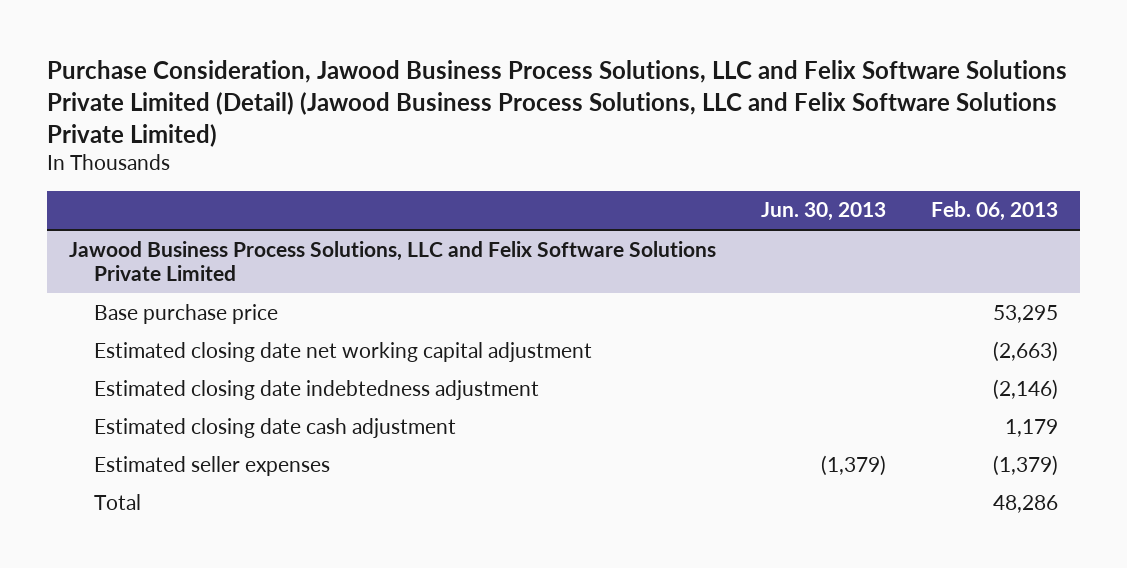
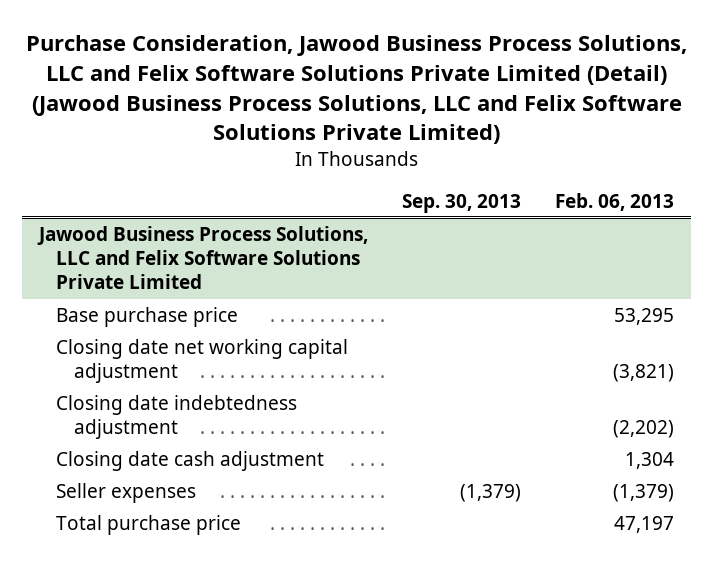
[761,202,887,222] Jun. 30, 2013 -> none
none -> [402,193,522,213] Sep. 30, 2013
[93,341,592,362] Estimated closing date net working capital adjustment -> [56,338,349,384] Closing date net working capital adjustment
[992,340,1058,362] (2,663) -> [613,364,675,383] (3,821)
[93,379,539,400] Estimated closing date indebtedness adjustment -> [56,394,298,440] Closing date indebtedness adjustment
[992,378,1058,400] (2,146) -> [613,420,675,439] (2,202)
[93,417,456,438] Estimated closing date cash adjustment -> [56,450,325,471] Closing date cash adjustment
[1004,418,1058,437] 1,179 -> [625,451,675,469] 1,304
[93,455,330,476] Estimated seller expenses -> [56,482,197,503] Seller expenses
[93,493,141,510] Total -> [56,514,242,535] Total purchase price
[992,494,1058,513] 48,286 -> [614,515,675,533] 47,197

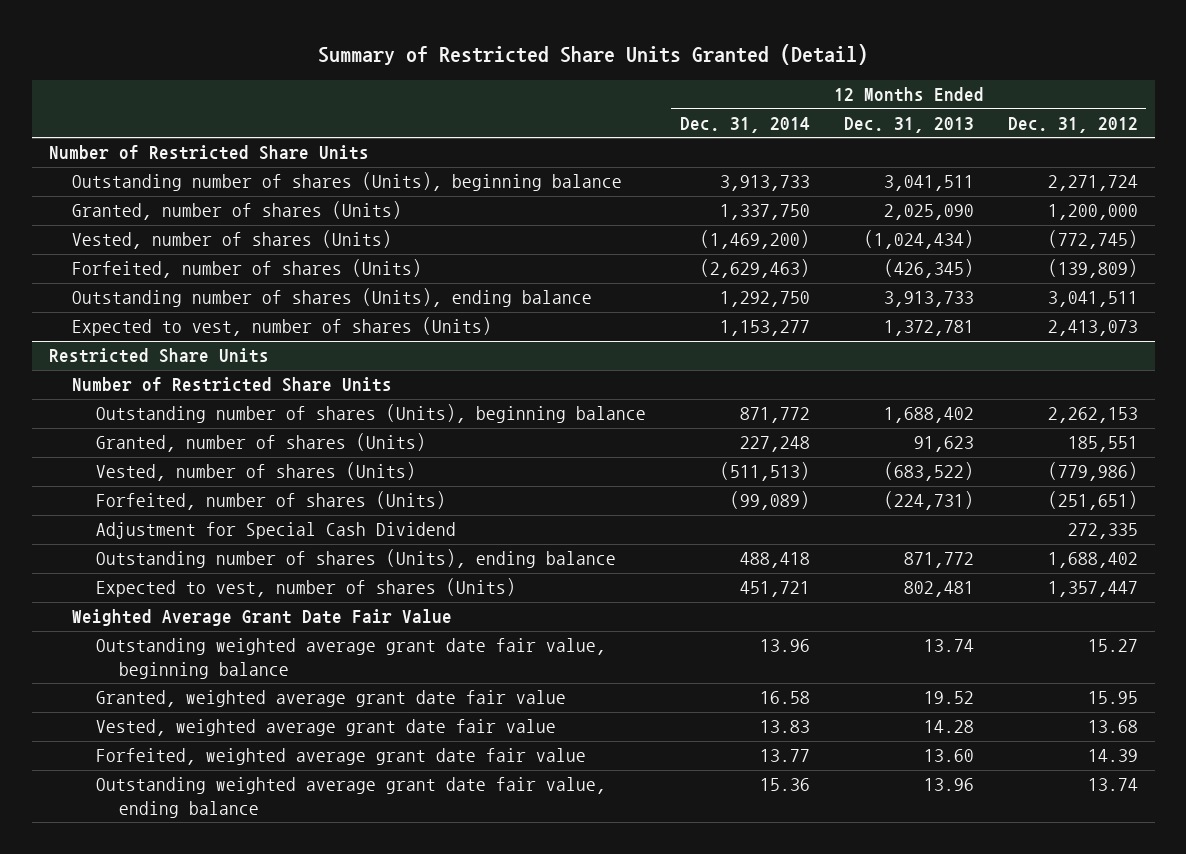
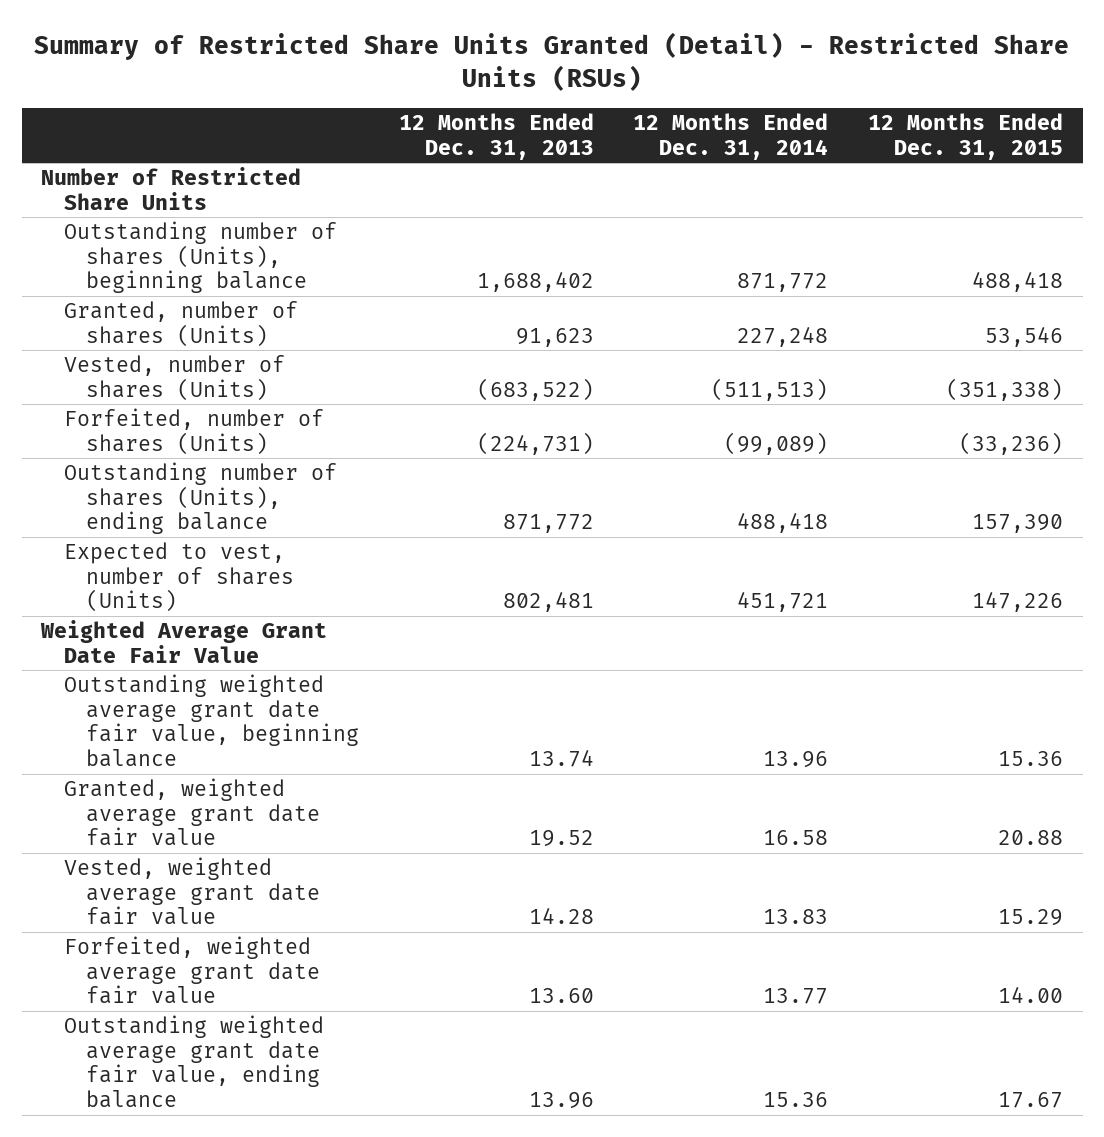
[318,43,869,65] Summary of Restricted Share Units Granted (Detail) -> [34,32,1070,91] Summary of Restricted Share Units Granted (Detail) - Restricted Share Units (RSUs)
[1007,116,1138,133] Dec. 31, 2012 -> none
none -> [867,112,1063,160] 12 Months Ended Dec. 31, 2015
[72,172,623,192] Outstanding number of shares (Units), beginning balance -> none
[72,201,403,221] Granted, number of shares (Units) -> none
[72,230,393,250] Vested, number of shares (Units) -> none
[72,259,423,279] Forfeited, number of shares (Units) -> none
[72,288,593,308] Outstanding number of shares (Units), ending balance -> none
[72,317,493,337] Expected to vest, number of shares (Units) -> none
[48,348,269,364] Restricted Share Units -> none
[72,377,393,393] Number of Restricted Share Units -> none
[95,522,456,540] Adjustment for Special Cash Dividend -> none

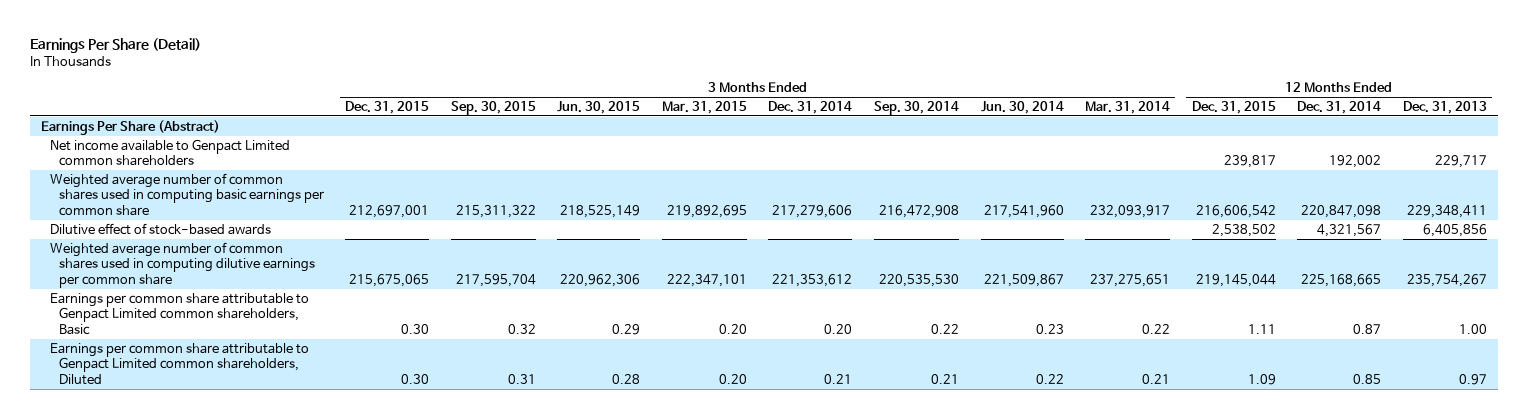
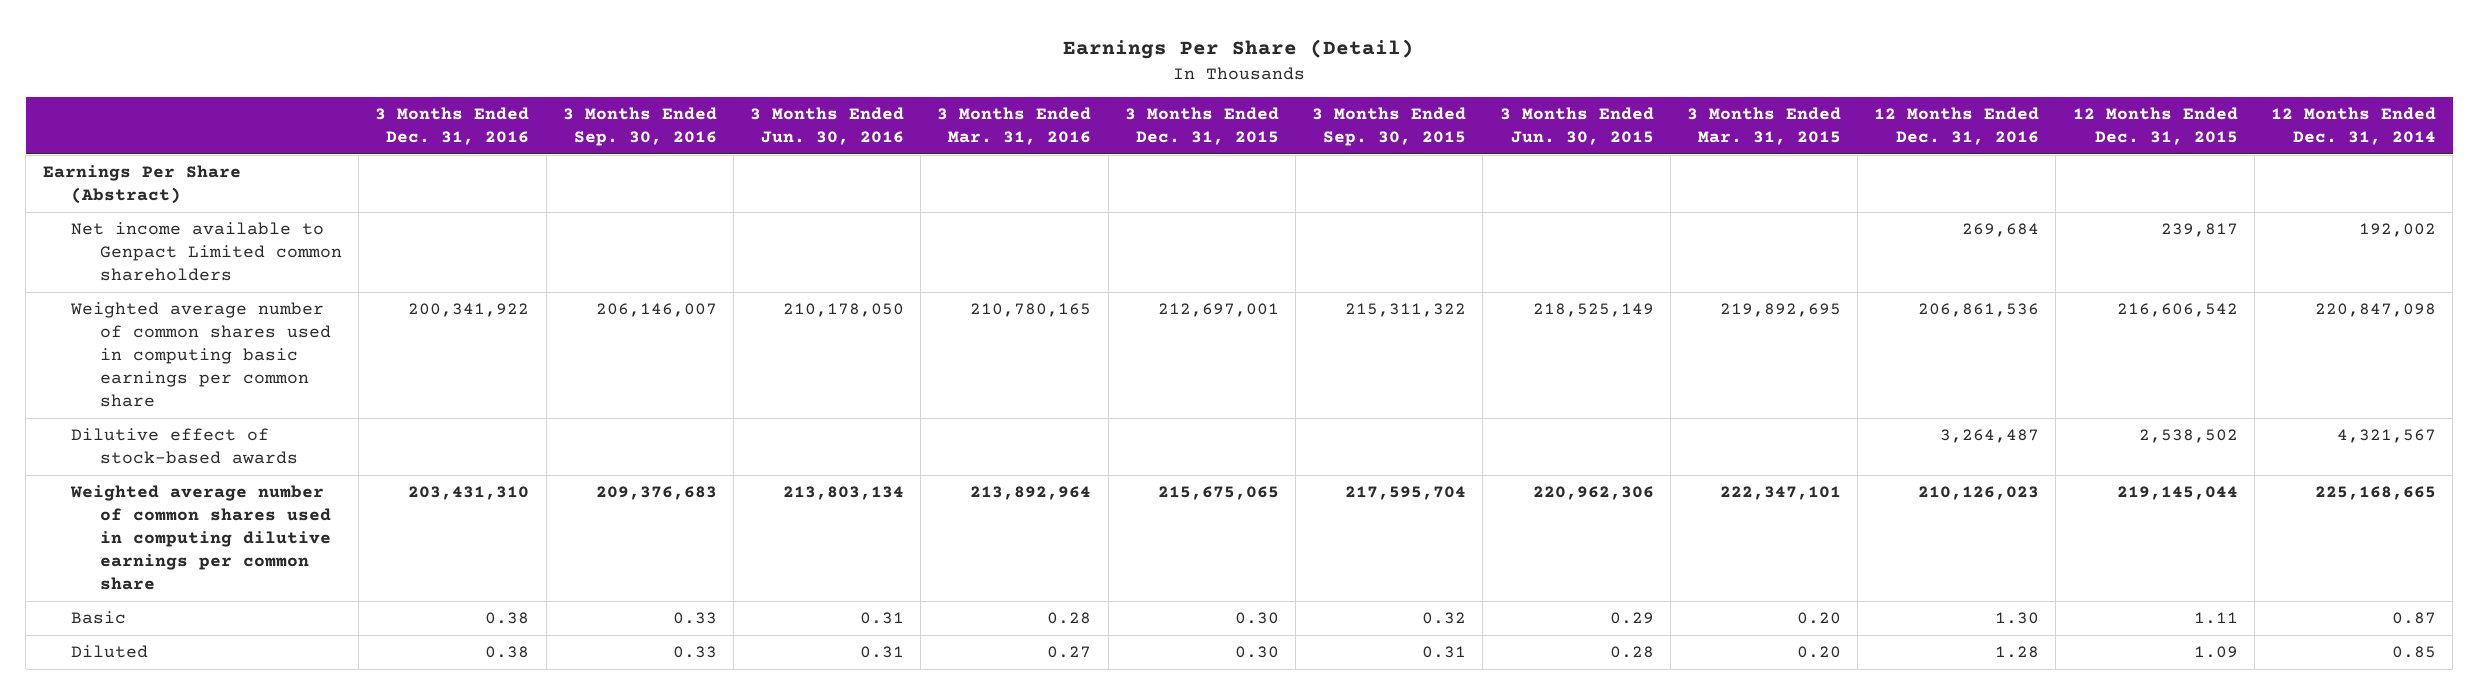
[768,100,853,114] Dec. 31, 2014 -> none
[873,100,959,115] Sep. 30, 2014 -> none
[980,100,1064,114] Jun. 30, 2014 -> none
[1085,100,1171,114] Mar. 31, 2014 -> none
[1402,100,1487,114] Dec. 31, 2013 -> none
none -> [375,107,530,145] 3 Months Ended Dec. 31, 2016
none -> [562,107,717,146] 3 Months Ended Sep. 30, 2016
none -> [750,107,905,145] 3 Months Ended Jun. 30, 2016
none -> [937,107,1092,145] 3 Months Ended Mar. 31, 2016
none -> [1874,107,2040,145] 12 Months Ended Dec. 31, 2016
[49,292,309,335] Earnings per common share attributable to Genpact Limited common shareholders, Basic -> [71,611,127,625] Basic
[49,342,309,385] Earnings per common share attributable to Genpact Limited common shareholders, Diluted -> [71,645,149,659] Diluted

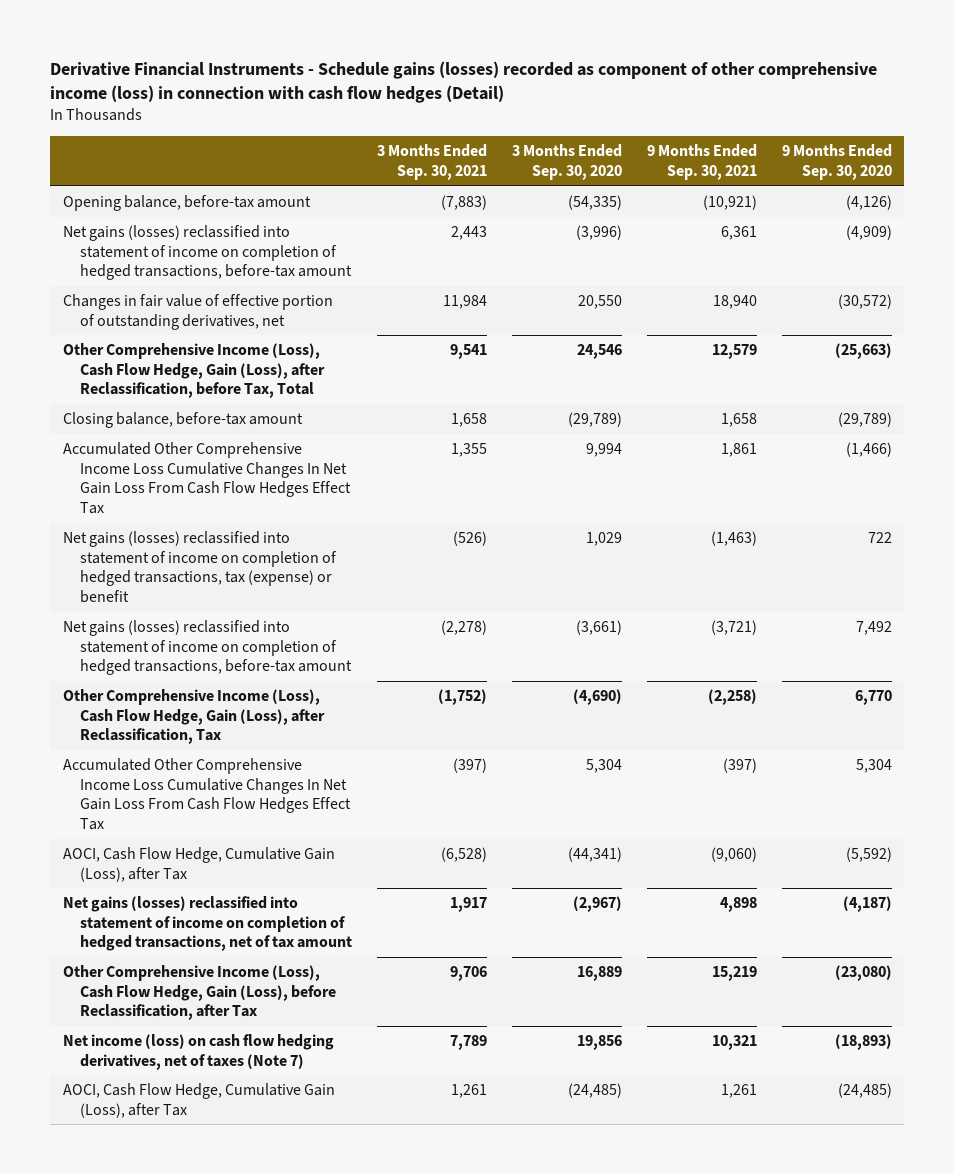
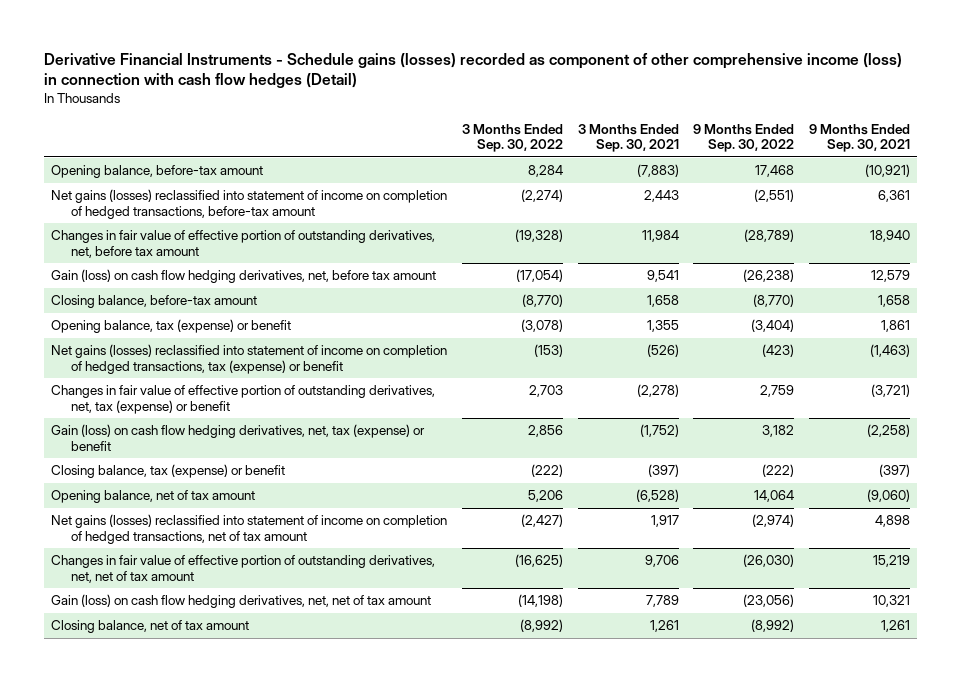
[511,144,622,180] 3 Months Ended Sep. 30, 2020 -> none
[781,144,892,180] 9 Months Ended Sep. 30, 2020 -> none
none -> [462,123,564,153] 3 Months Ended Sep. 30, 2022
none -> [693,123,795,153] 9 Months Ended Sep. 30, 2022
[62,294,333,330] Changes in fair value of effective portion of outstanding derivatives, net -> [51,230,436,258] Changes in fair value of effective portion of outstanding derivatives, net, before tax amount
[62,343,325,399] Other Comprehensive Income (Loss), Cash Flow Hedge, Gain (Loss), after Reclassification, before Tax, Total -> [51,269,437,284] Gain (loss) on cash flow hedging derivatives, net, before tax amount
[62,442,351,514] Accumulated Other Comprehensive Income Loss Cumulative Changes In Net Gain Loss From Cash Flow Hedges Effect Tax -> [51,319,292,334] Opening balance, tax (expense) or benefit
[62,620,352,676] Net gains (losses) reclassified into statement of income on completion of hedged transactions, before-tax amount -> [51,385,436,414] Changes in fair value of effective portion of outstanding derivatives, net, tax (expense) or benefit
[62,689,325,745] Other Comprehensive Income (Loss), Cash Flow Hedge, Gain (Loss), after Reclassification, Tax -> [51,424,426,451] Gain (loss) on cash flow hedging derivatives, net, tax (expense) or benefit
[62,758,351,830] Accumulated Other Comprehensive Income Loss Cumulative Changes In Net Gain Loss From Cash Flow Hedges Effect Tax -> [51,464,286,479] Closing balance, tax (expense) or benefit
[62,847,335,882] AOCI, Cash Flow Hedge, Cumulative Gain (Loss), after Tax -> [51,490,256,504] Opening balance, net of tax amount
[62,965,336,1021] Other Comprehensive Income (Loss), Cash Flow Hedge, Gain (Loss), before Reclassification, after Tax -> [51,555,436,583] Changes in fair value of effective portion of outstanding derivatives, net, net of tax amount
[62,1034,334,1070] Net income (loss) on cash flow hedging derivatives, net of taxes (Note 7) -> [51,594,432,609] Gain (loss) on cash flow hedging derivatives, net, net of tax amount
[62,1083,335,1118] AOCI, Cash Flow Hedge, Cumulative Gain (Loss), after Tax -> [51,620,250,634] Closing balance, net of tax amount

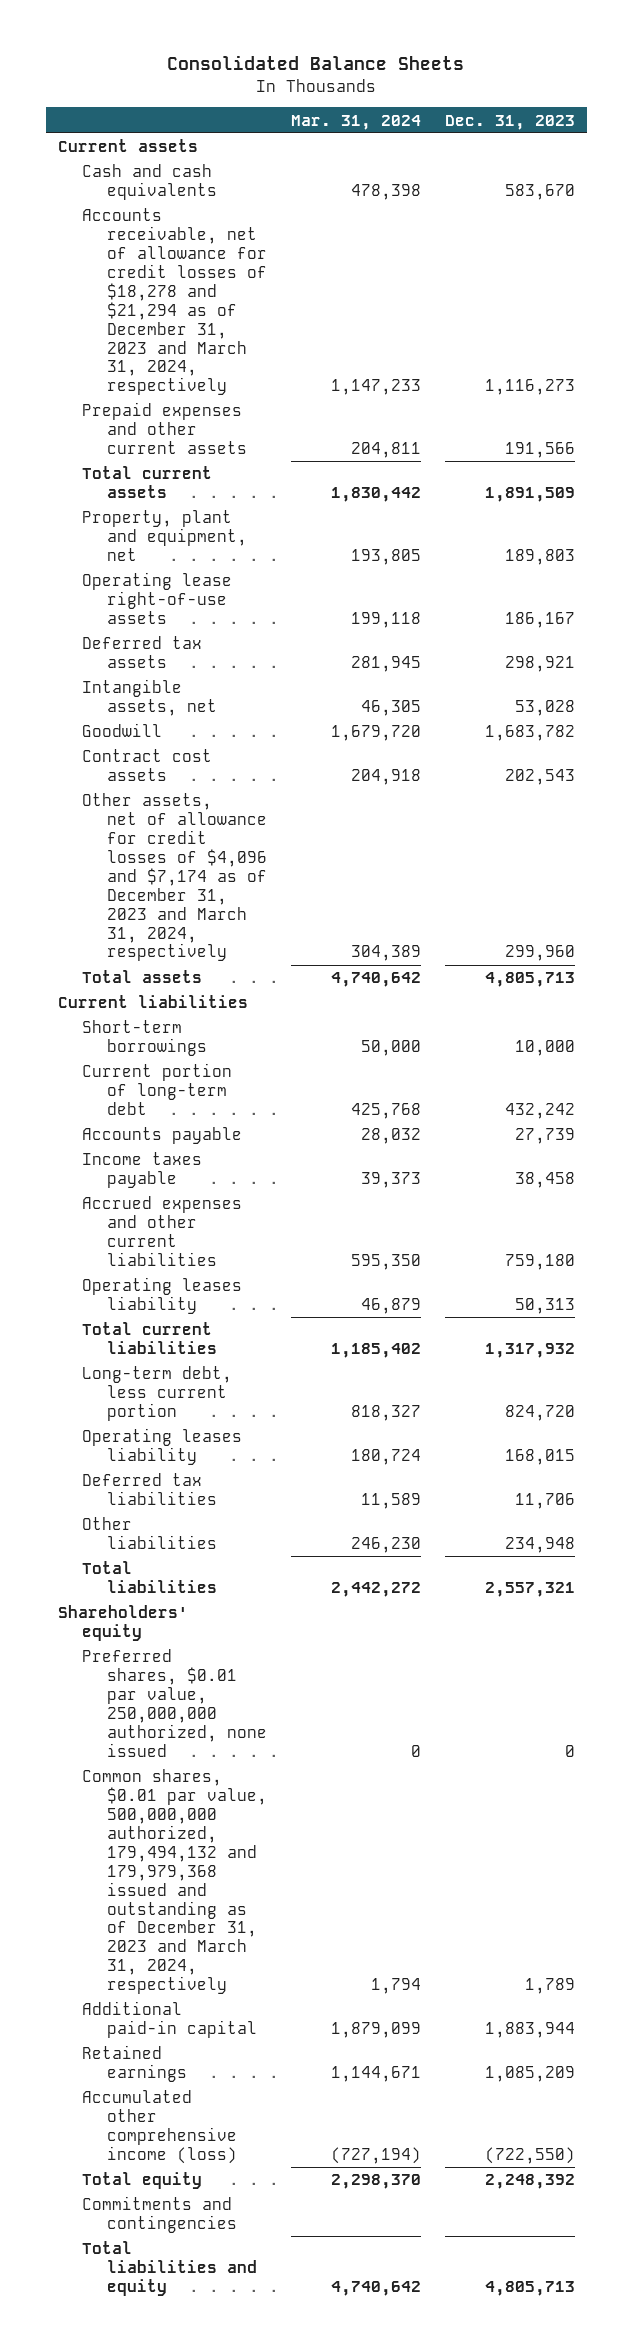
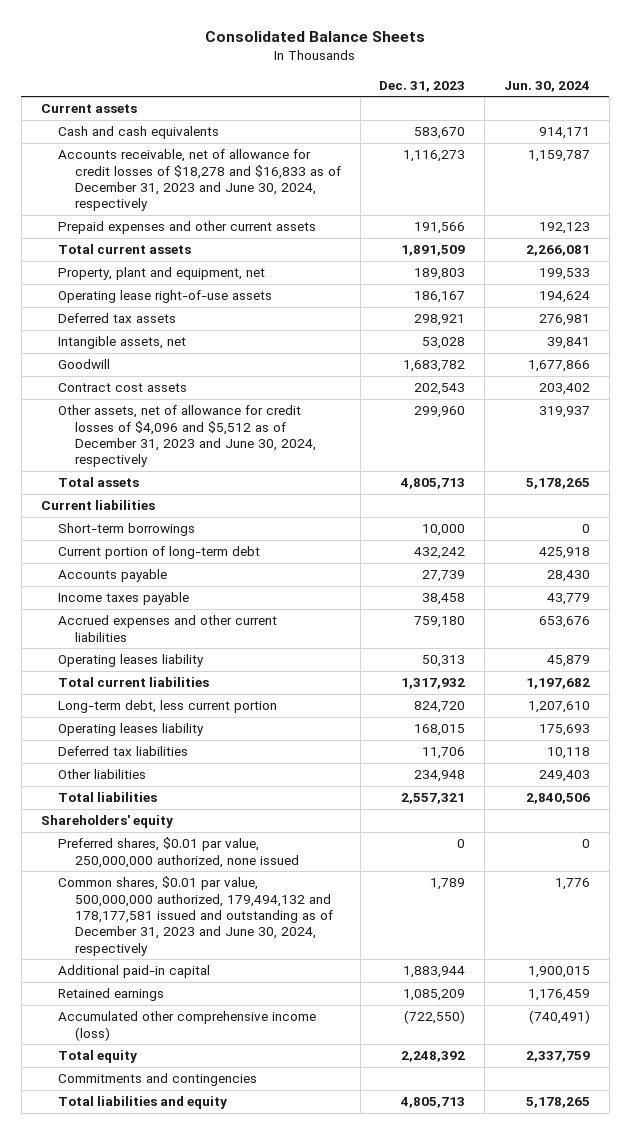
[290,114,421,130] Mar. 31, 2024 -> none
none -> [504,80,591,92] Jun. 30, 2024
[82,208,267,396] Accounts receivable, net of allowance for credit losses of $18,278 and $21,294 as of December 31, 2023 and March 31, 2024, respectively -> [57,149,341,212] Accounts receivable, net of allowance for credit losses of $18,278 and $16,833 as of December 31, 2023 and June 30, 2024, respectively
[82,793,267,962] Other assets, net of allowance for credit losses of $4,096 and $7,174 as of December 31, 2023 and March 31, 2024, respectively -> [57,405,316,468] Other assets, net of allowance for credit losses of $4,096 and $5,512 as of December 31, 2023 and June 30, 2024, respectively
[82,1769,267,1995] Common shares, $0.01 par value, 500,000,000 authorized, 179,494,132 and 179,979,368 issued and outstanding as of December 31, 2023 and March 31, 2024, respectively -> [57,876,333,956] Common shares, $0.01 par value, 500,000,000 authorized, 179,494,132 and 178,177,581 issued and outstanding as of December 31, 2023 and June 30, 2024, respectively

